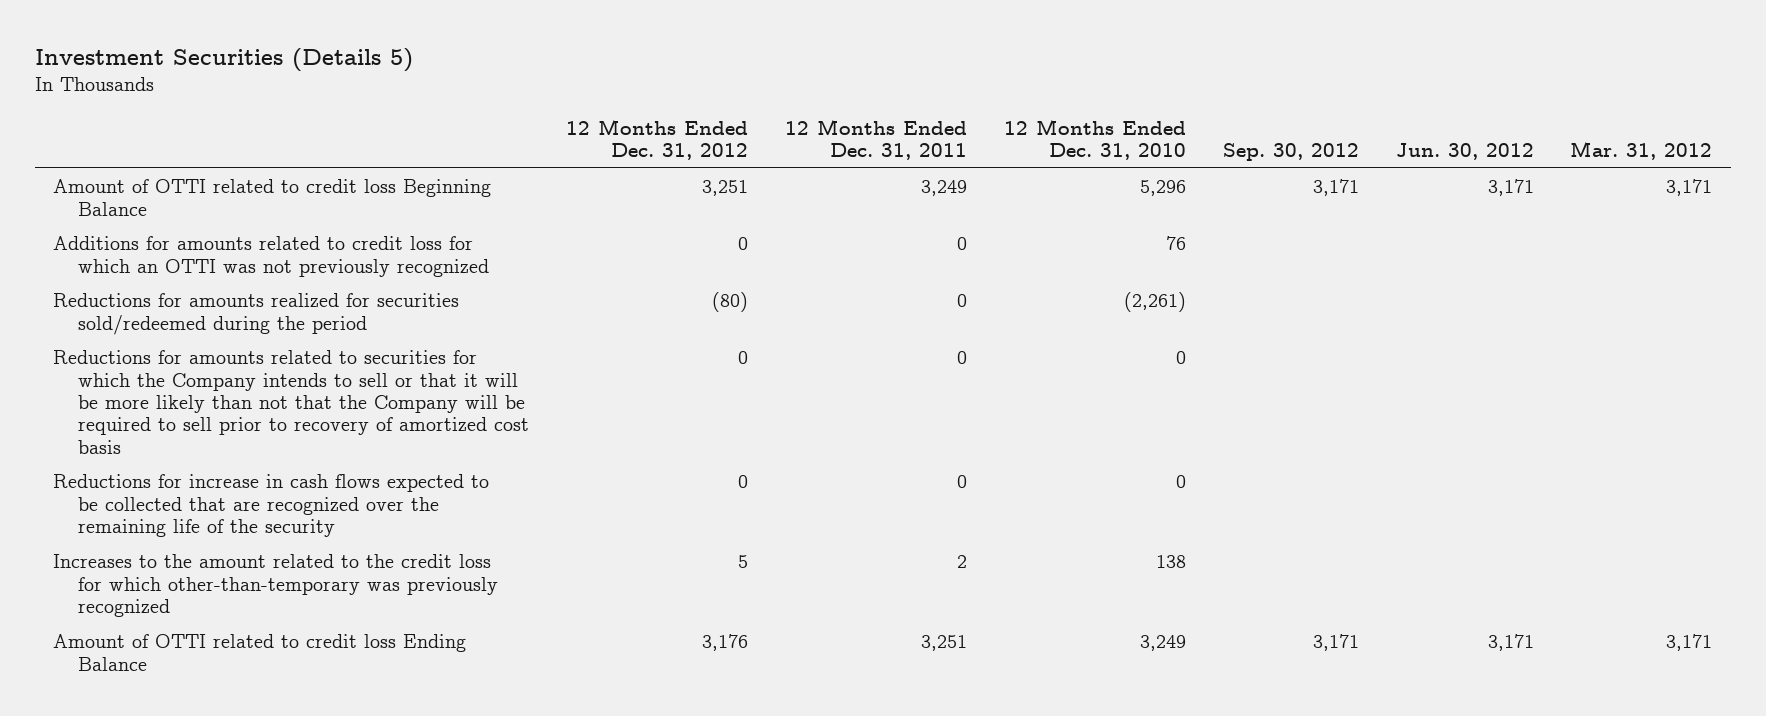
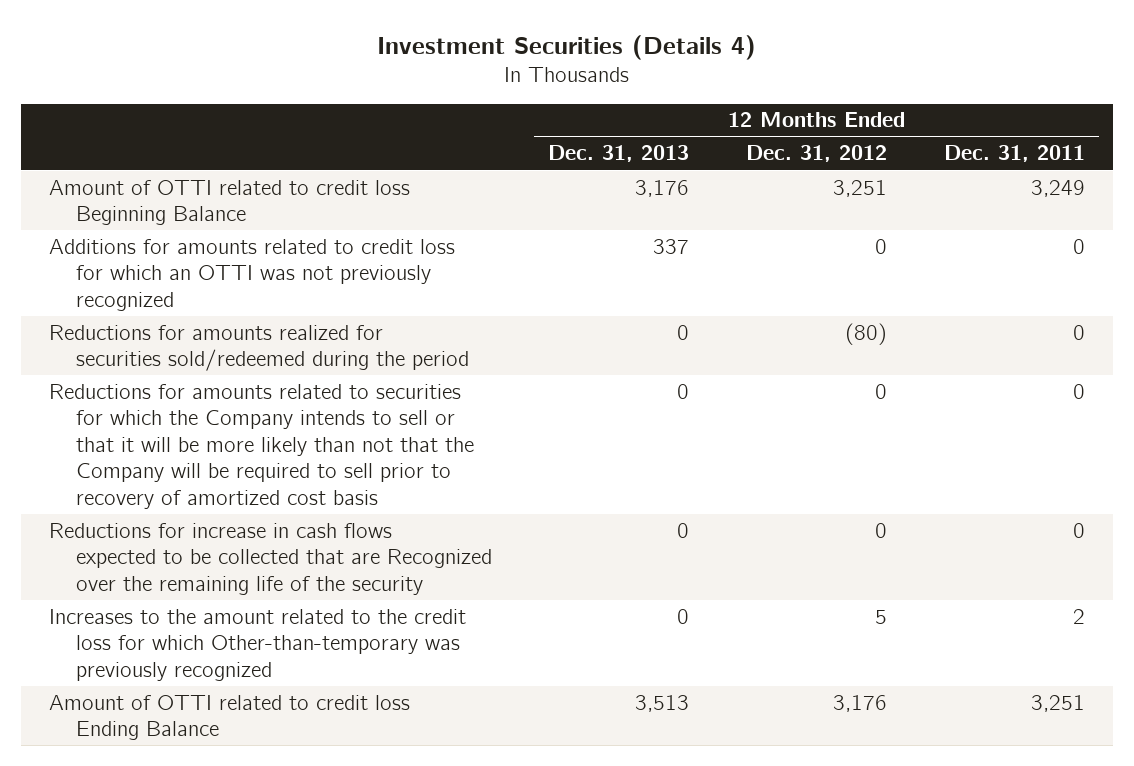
[34,47,413,72] Investment Securities (Details 5) -> [377,34,757,60] Investment Securities (Details 4)
[1003,118,1186,161] 12 Months Ended Dec. 31, 2010 -> none
[1222,143,1359,162] Sep. 30, 2012 -> none
[1395,143,1534,161] Jun. 30, 2012 -> none
[1570,141,1713,161] Mar. 31, 2012 -> none
none -> [548,145,690,163] Dec. 31, 2013
[53,474,490,537] Reductions for increase in cash flows expected to be collected that are recognized over the remaining life of the security -> [49,522,492,595] Reductions for increase in cash flows expected to be collected that are Recognized over the remaining life of the security
[53,554,498,617] Increases to the amount related to the credit loss for which other-than-temporary was previously recognized -> [49,608,467,681] Increases to the amount related to the credit loss for which Other-than-temporary was previously recognized

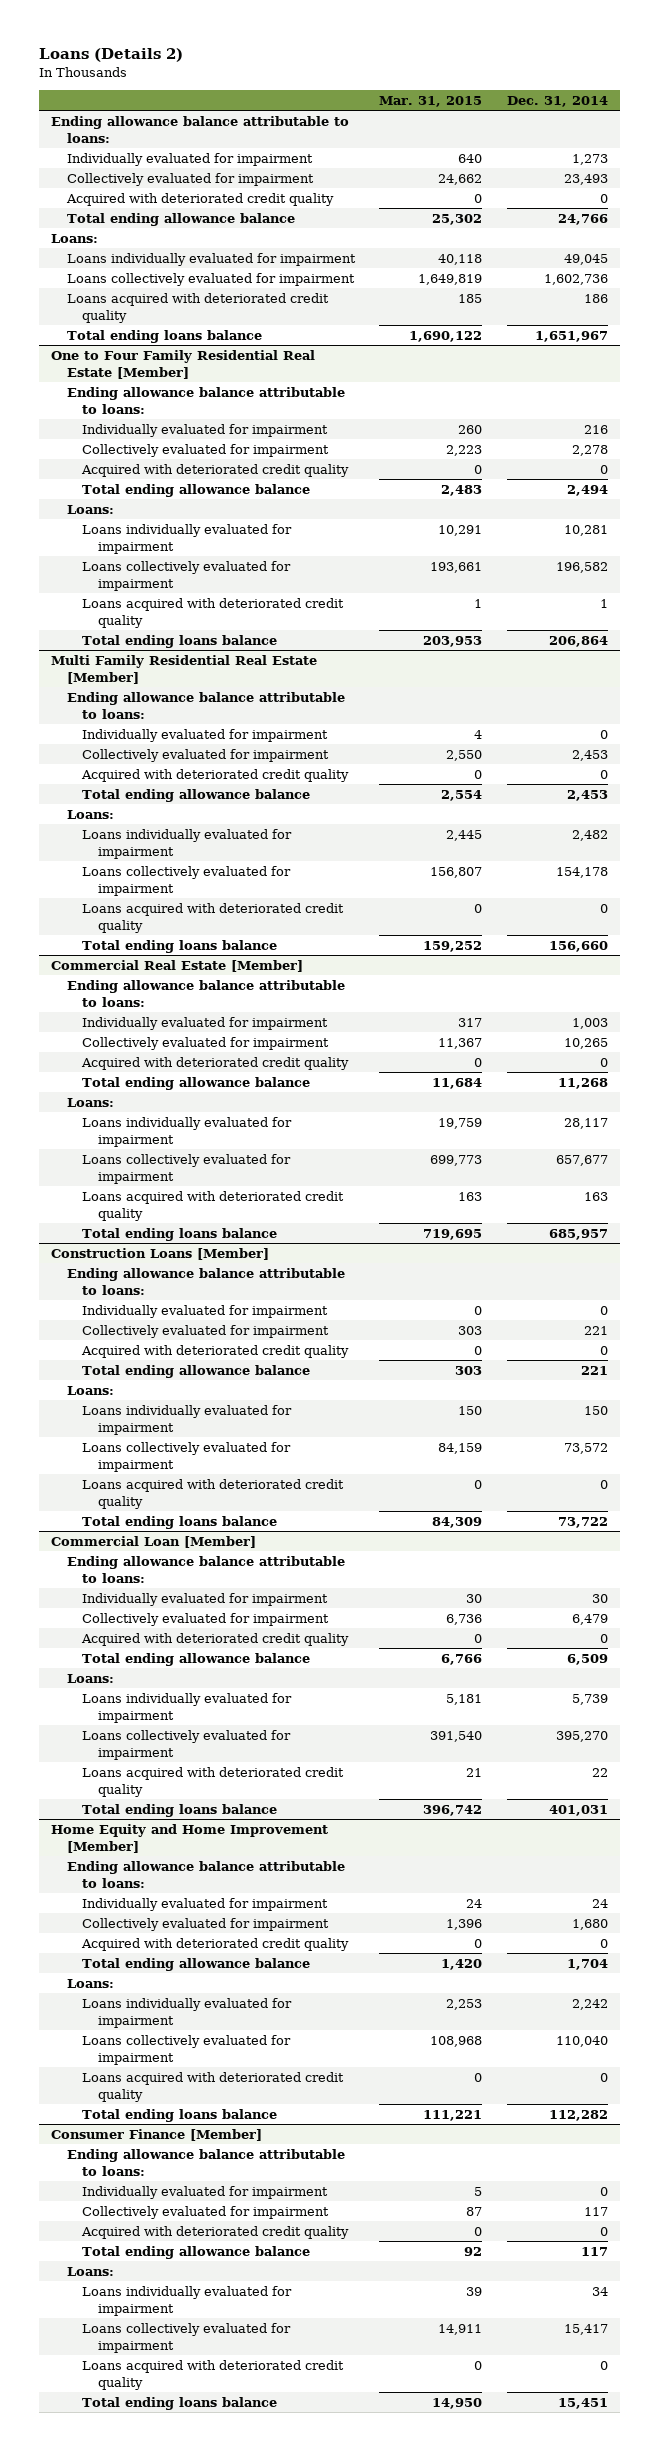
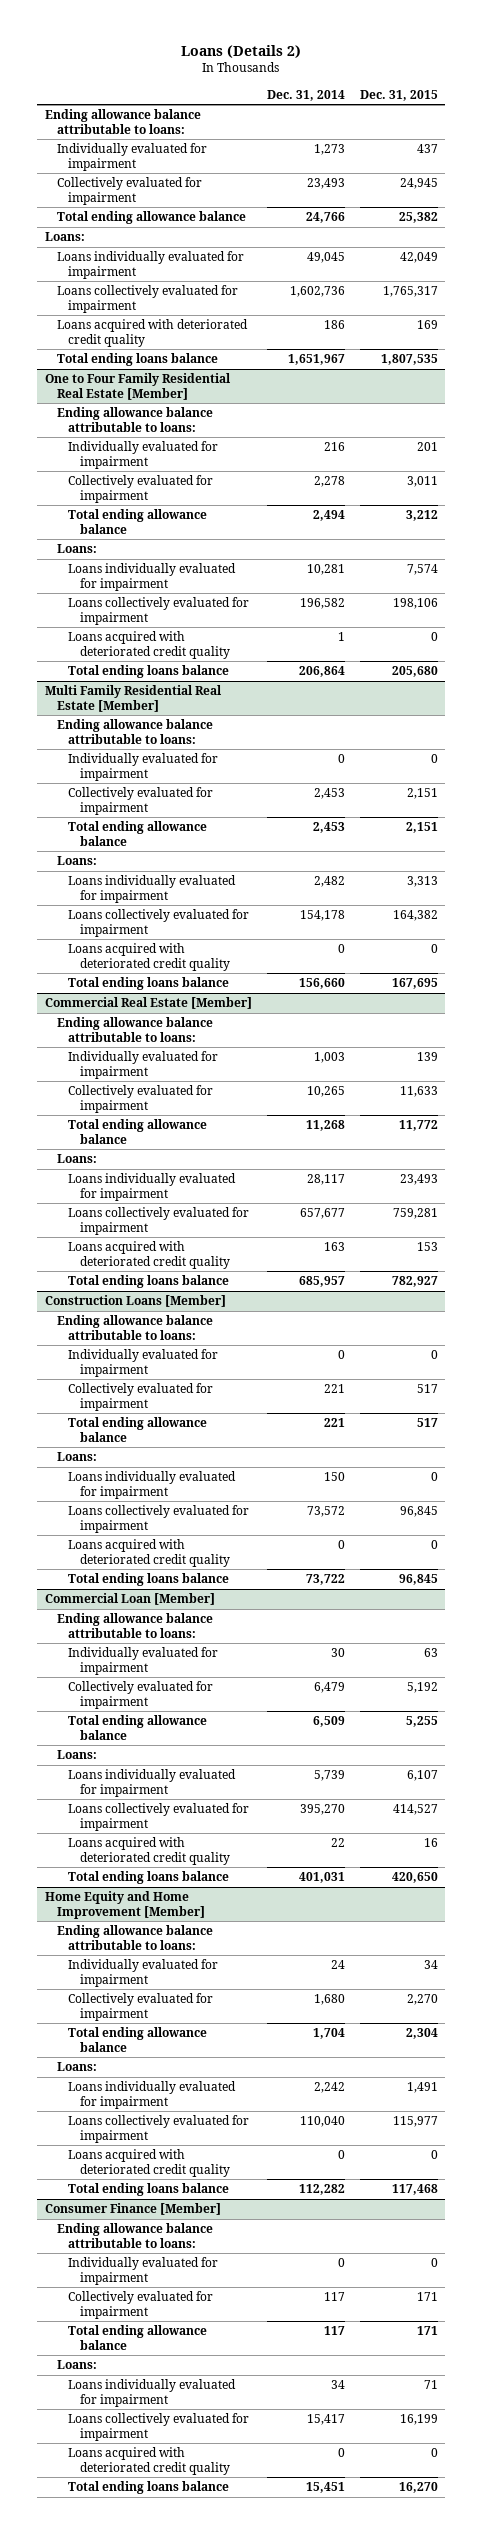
[379,95,483,107] Mar. 31, 2015 -> none
none -> [359,89,438,101] Dec. 31, 2015
[65,192,334,206] Acquired with deteriorated credit quality -> none
[81,463,350,477] Acquired with deteriorated credit quality -> none
[81,768,350,782] Acquired with deteriorated credit quality -> none
[81,1056,350,1070] Acquired with deteriorated credit quality -> none
[81,1344,350,1358] Acquired with deteriorated credit quality -> none
[81,1632,350,1646] Acquired with deteriorated credit quality -> none
[81,1937,350,1951] Acquired with deteriorated credit quality -> none
[81,2225,350,2239] Acquired with deteriorated credit quality -> none

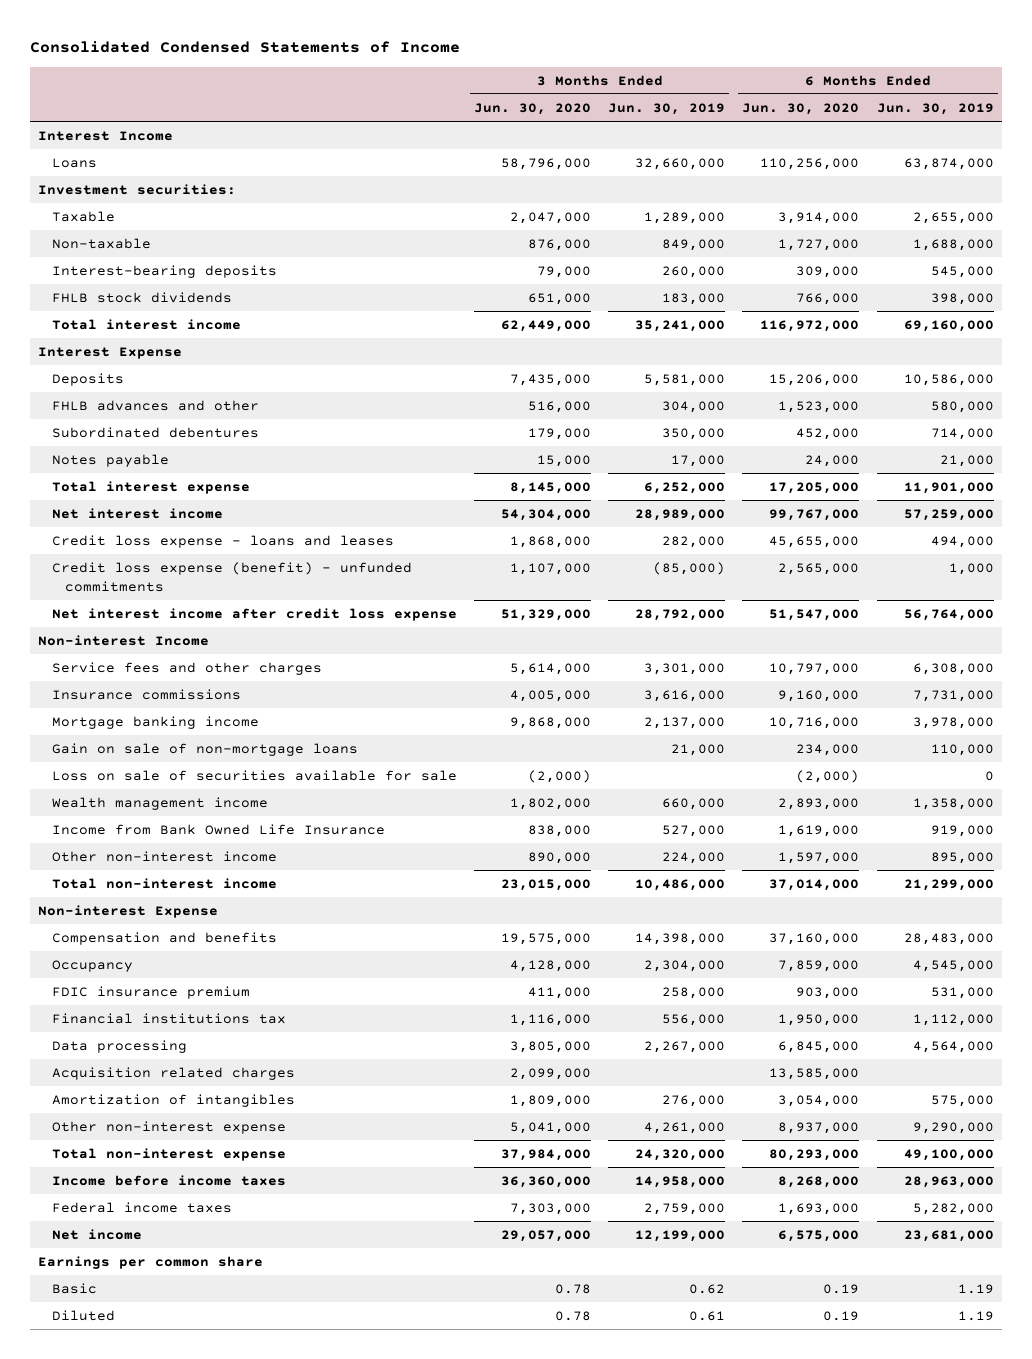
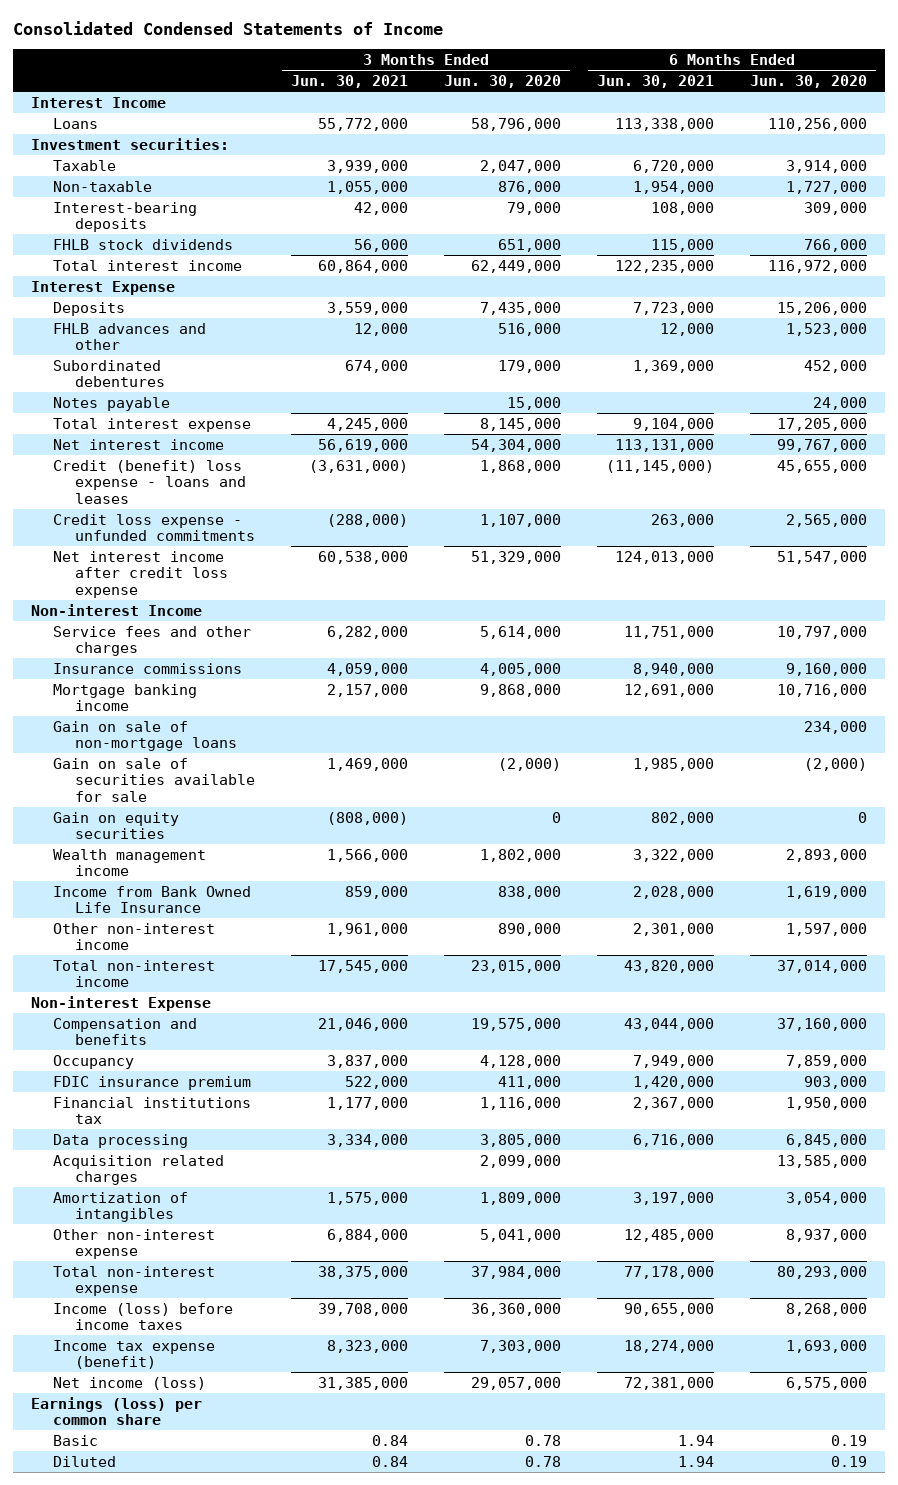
[608,102,726,115] Jun. 30, 2019 -> none
[876,102,994,115] Jun. 30, 2019 -> none
none -> [291,74,409,88] Jun. 30, 2021
none -> [597,74,715,88] Jun. 30, 2021
[51,534,394,548] Credit loss expense - loans and leases -> [52,459,247,504] Credit (benefit) loss expense - loans and leases
[51,561,412,592] Credit loss expense (benefit) - unfunded commitments -> [52,513,256,542] Credit loss expense - unfunded commitments
[51,769,457,781] Loss on sale of securities available for sale -> [52,757,256,802] Gain on sale of securities available for sale
none -> [52,811,179,840] Gain on equity securities
[51,1174,286,1186] Income before income taxes -> [52,1302,233,1331] Income (loss) before income taxes
[51,1201,232,1213] Federal income taxes -> [52,1339,215,1370] Income tax expense (benefit)
[51,1228,142,1240] Net income -> [52,1376,206,1390] Net income (loss)
[38,1255,264,1269] Earnings per common share -> [30,1396,202,1426] Earnings (loss) per common share

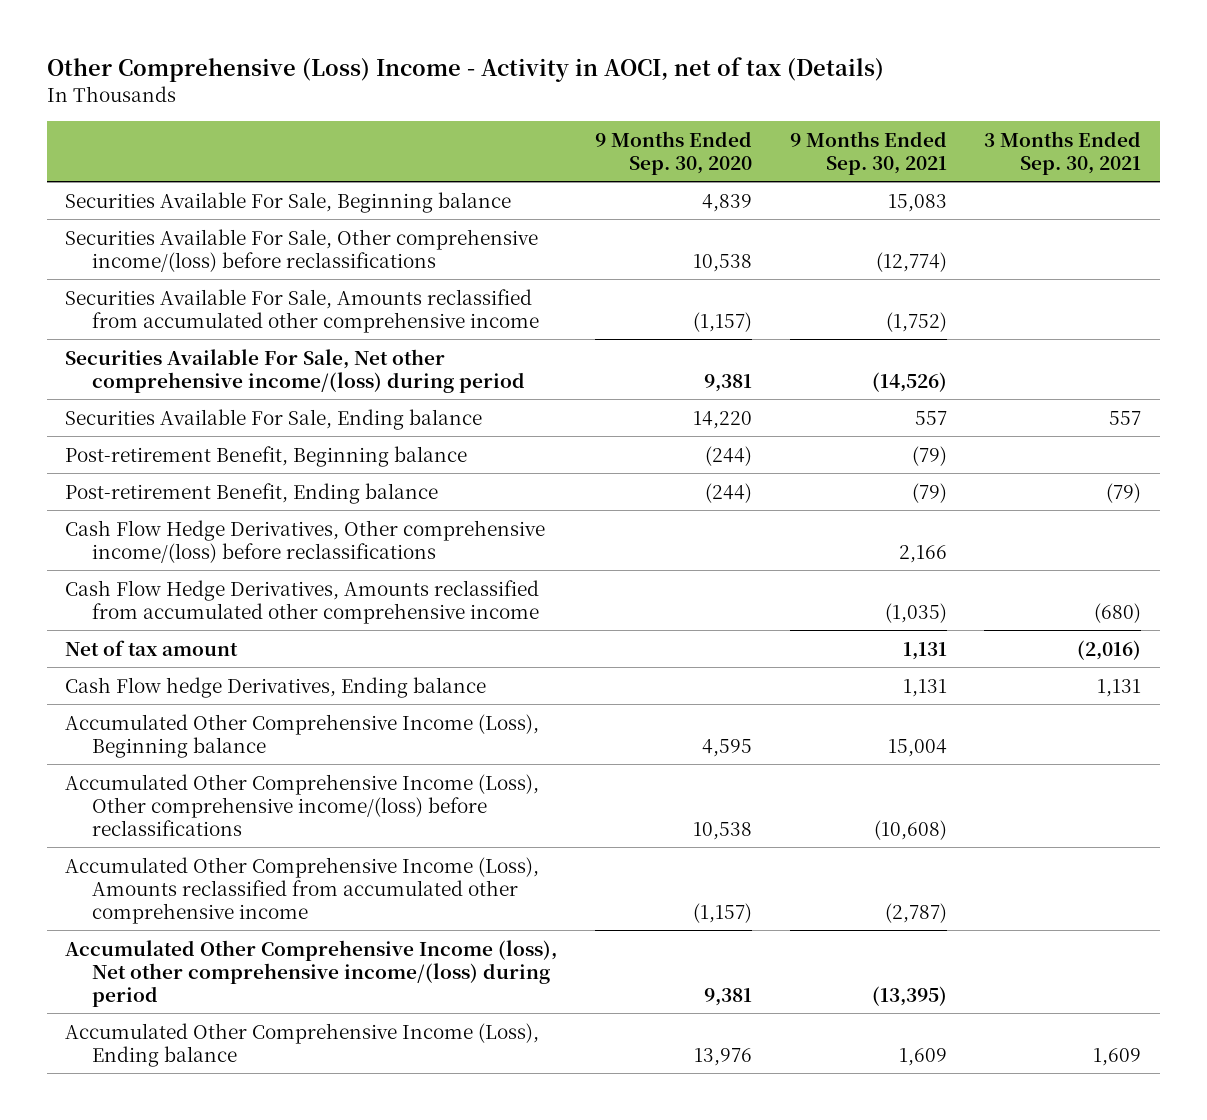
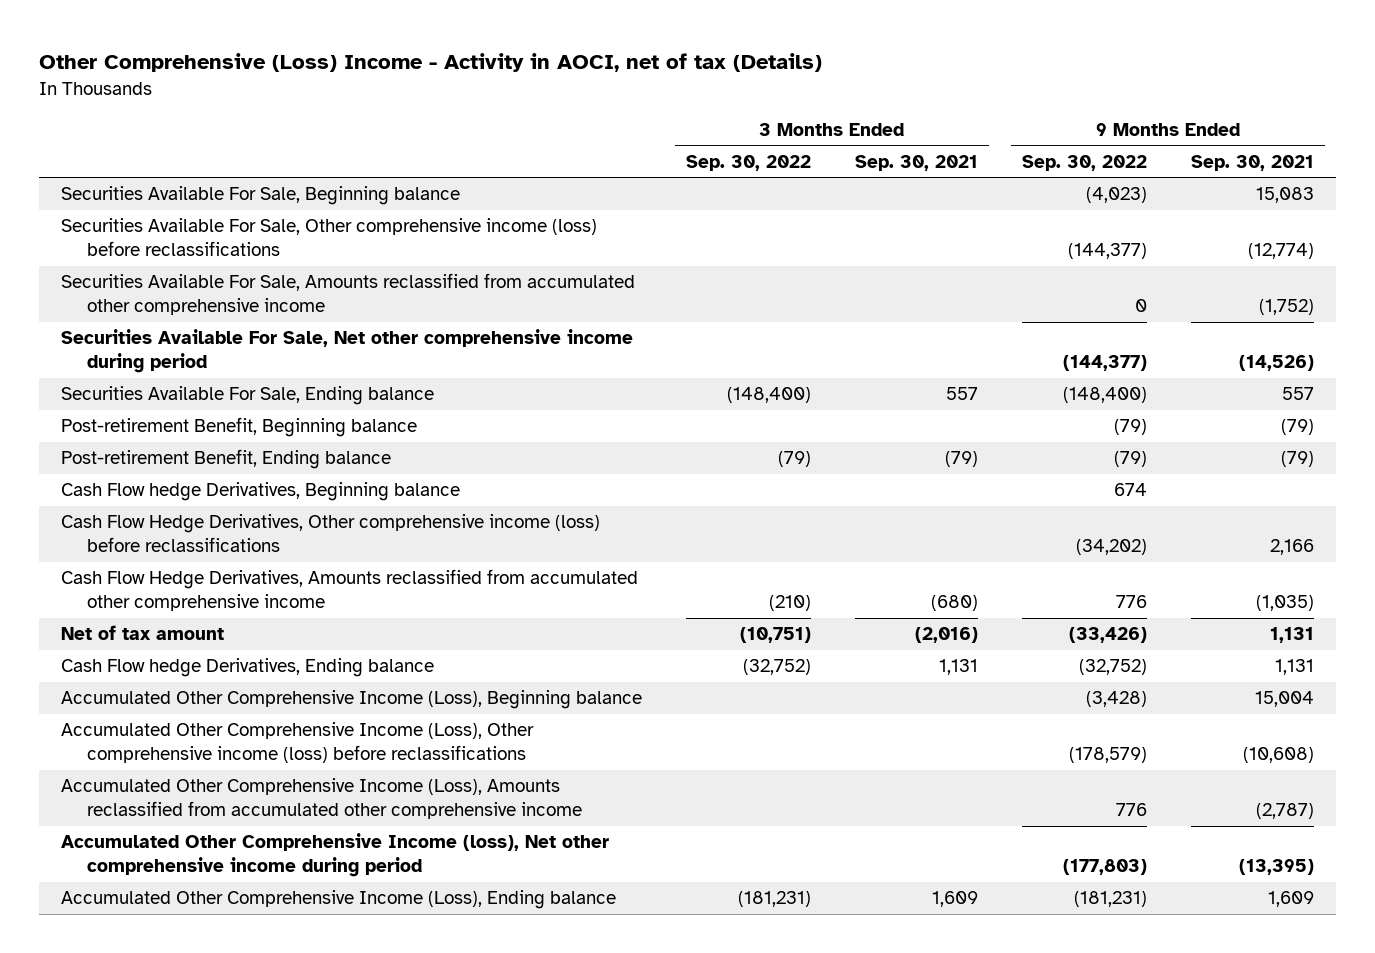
[594,130,752,175] 9 Months Ended Sep. 30, 2020 -> none
none -> [685,154,811,171] Sep. 30, 2022
none -> [1021,154,1147,171] Sep. 30, 2022
[65,228,539,272] Securities Available For Sale, Other comprehensive income/(loss) before reclassifications -> [60,218,597,257] Securities Available For Sale, Other comprehensive income (loss) before reclassifications
[65,348,525,393] Securities Available For Sale, Net other comprehensive income/(loss) during period -> [60,329,633,374] Securities Available For Sale, Net other comprehensive income during period
none -> [60,482,460,502] Cash Flow hedge Derivatives, Beginning balance
[65,519,546,563] Cash Flow Hedge Derivatives, Other comprehensive income/(loss) before reclassifications -> [60,514,600,553] Cash Flow Hedge Derivatives, Other comprehensive income (loss) before reclassifications
[65,773,540,836] Accumulated Other Comprehensive Income (Loss), Other comprehensive income/(loss) before reclassifications -> [60,722,534,764] Accumulated Other Comprehensive Income (Loss), Other comprehensive income (loss) before reclassifications
[65,939,558,1007] Accumulated Other Comprehensive Income (loss), Net other comprehensive income/(loss) during period -> [60,833,609,878] Accumulated Other Comprehensive Income (loss), Net other comprehensive income during period

